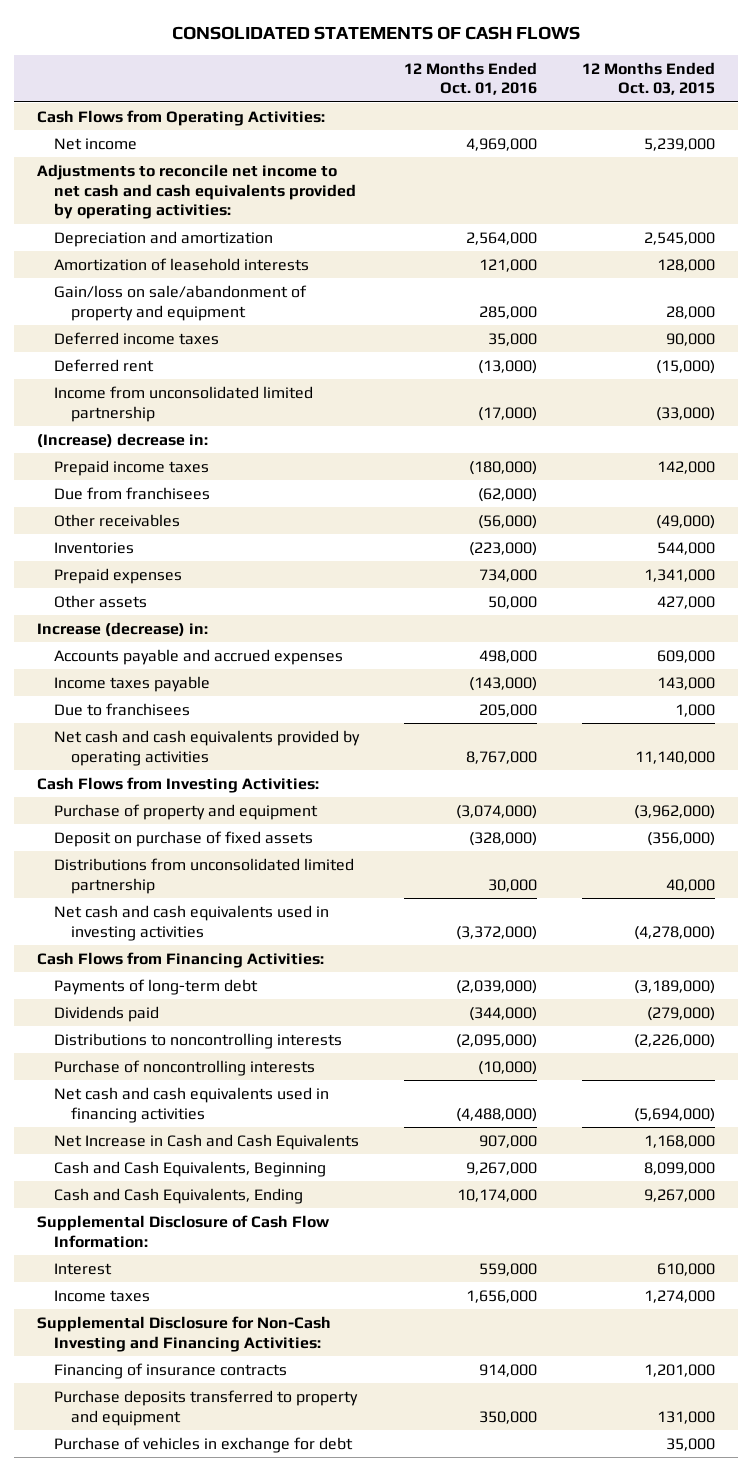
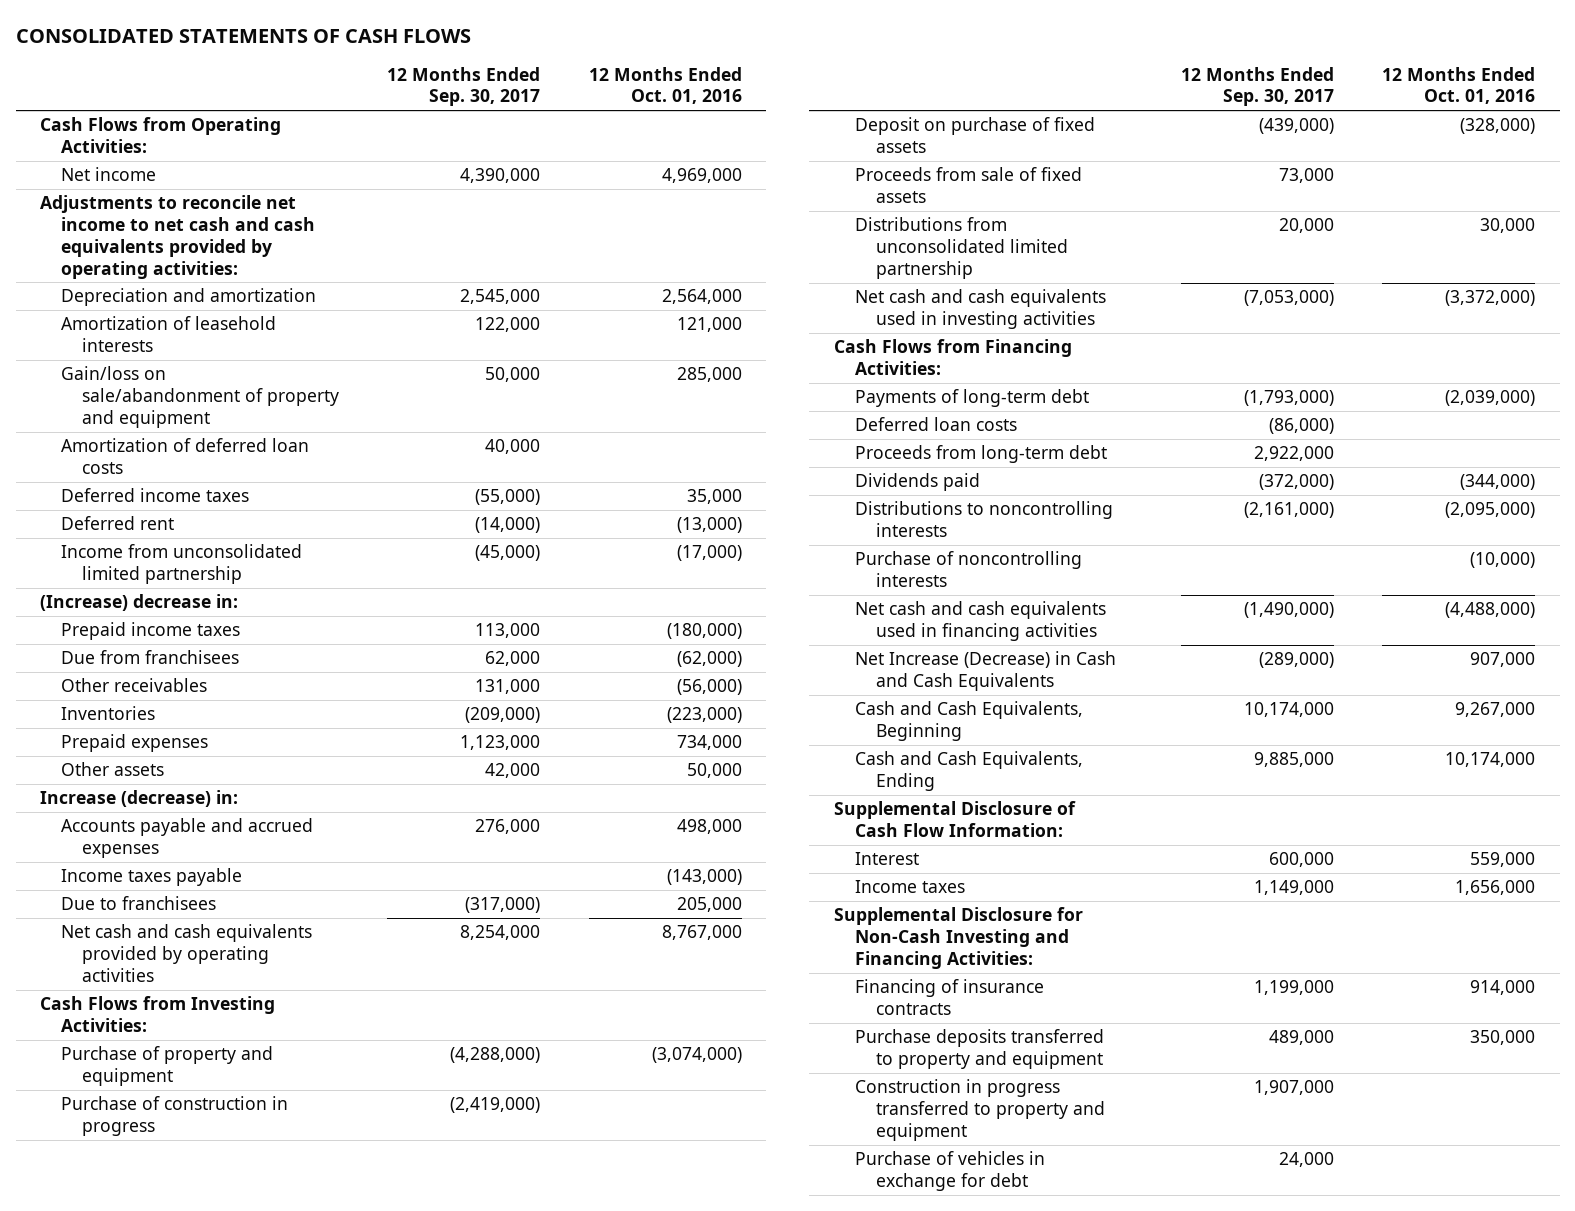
[582,61,716,96] 12 Months Ended Oct. 03, 2015 -> none
none -> [387,66,541,107] 12 Months Ended Sep. 30, 2017
none -> [61,438,310,475] Amortization of deferred loan costs
none -> [61,1096,289,1137] Purchase of construction in progress
none -> [854,167,1082,204] Proceeds from sale of fixed assets
none -> [854,417,1017,432] Deferred loan costs
none -> [854,445,1107,464] Proceeds from long-term debt
[53,1133,359,1150] Net Increase in Cash and Cash Equivalents -> [854,651,1116,692] Net Increase (Decrease) in Cash and Cash Equivalents
none -> [854,1079,1105,1141] Construction in progress transferred to property and equipment

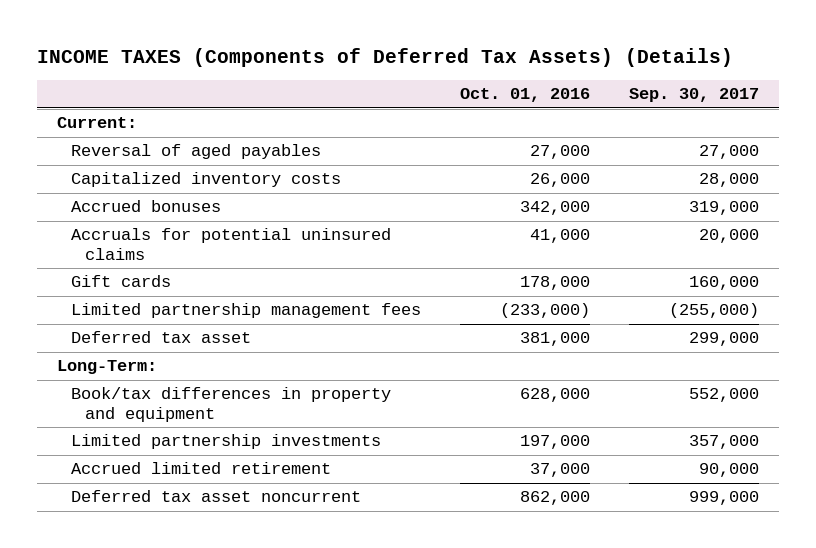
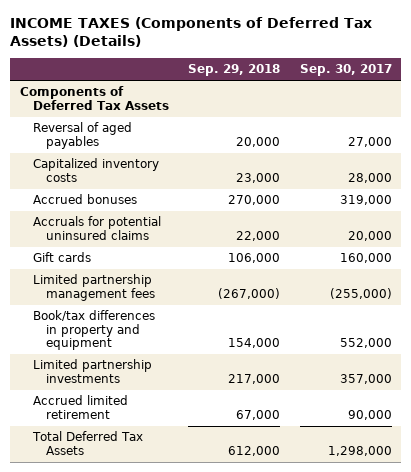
[460,88,591,103] Oct. 01, 2016 -> none
none -> [188,64,281,77] Sep. 29, 2018
[56,117,137,129] Current: -> none
none -> [19,86,169,110] Components of Deferred Tax Assets
[70,331,251,344] Deferred tax asset -> none
[56,360,157,375] Long-Term: -> none
[70,490,361,503] Deferred tax asset noncurrent -> [31,431,143,455] Total Deferred Tax Assets
[689,491,760,506] 999,000 -> [327,445,392,456] 1,298,000

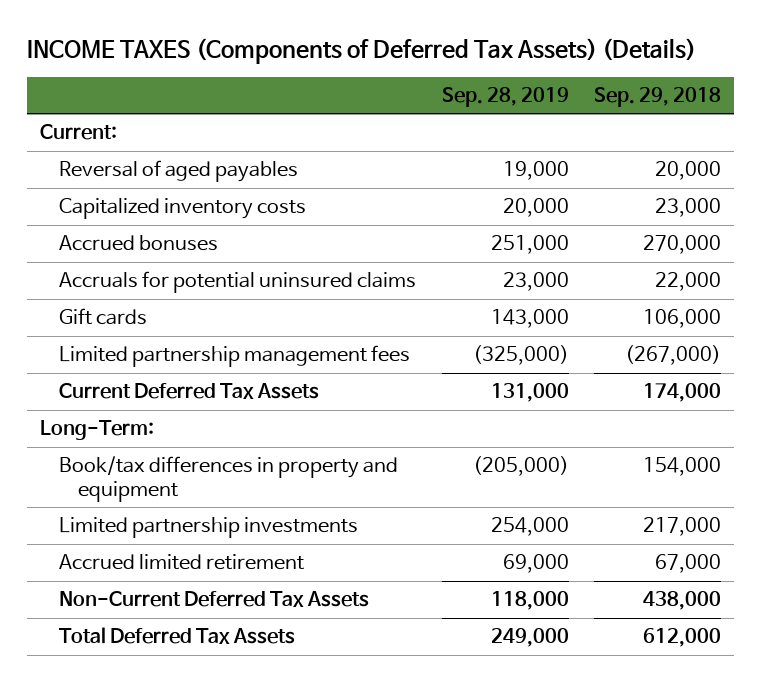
[299,64,392,77] Sep. 30, 2017 -> none
none -> [441,86,569,107] Sep. 28, 2019
[19,86,169,110] Components of Deferred Tax Assets -> none
none -> [39,124,117,141] Current:
none -> [58,383,319,400] Current Deferred Tax Assets
none -> [39,420,154,441] Long-Term:
none -> [58,591,369,608] Non-Current Deferred Tax Assets

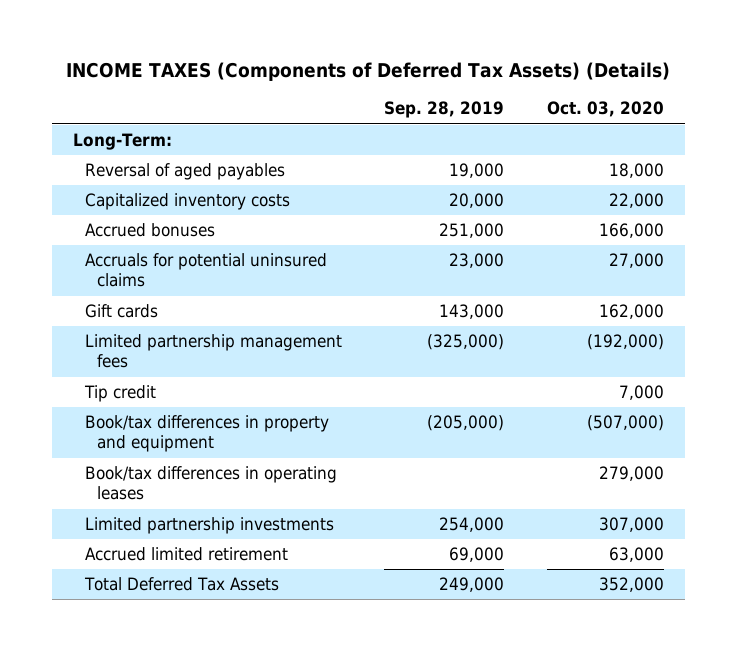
[594,86,722,107] Sep. 29, 2018 -> none
none -> [546,101,664,118] Oct. 03, 2020
[39,124,117,141] Current: -> none
[39,420,154,441] Long-Term: -> [72,133,172,151] Long-Term:
[58,383,319,400] Current Deferred Tax Assets -> none
none -> [83,385,156,403] Tip credit
none -> [84,466,337,501] Book/tax differences in operating leases
[58,591,369,608] Non-Current Deferred Tax Assets -> none

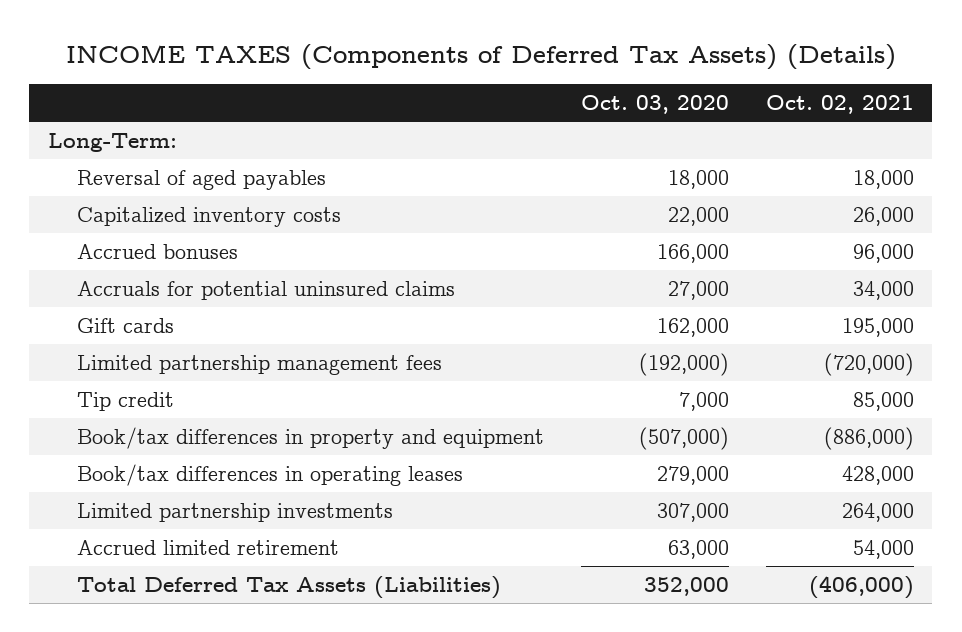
[384,101,505,119] Sep. 28, 2019 -> none
none -> [765,95,914,115] Oct. 02, 2021
[83,577,279,592] Total Deferred Tax Assets -> [76,576,501,600] Total Deferred Tax Assets (Liabilities)

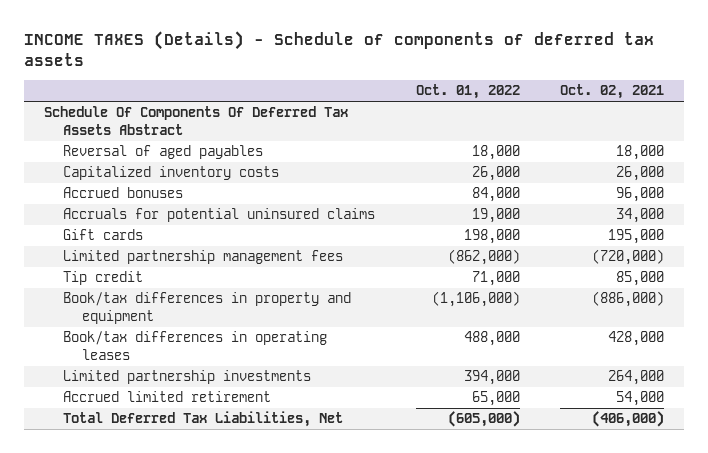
[65,43,896,70] INCOME TAXES (Components of Deferred Tax Assets) (Details) -> [24,31,655,67] INCOME TAXES (Details) - Schedule of components of deferred tax assets
[580,95,729,115] Oct. 03, 2020 -> none
none -> [415,84,520,100] Oct. 01, 2022
[47,133,177,153] Long-Term: -> none
none -> [44,106,349,136] Schedule Of Components Of Deferred Tax Assets Abstract
[76,576,501,600] Total Deferred Tax Assets (Liabilities) -> [63,411,344,428] Total Deferred Tax Liabilities, Net

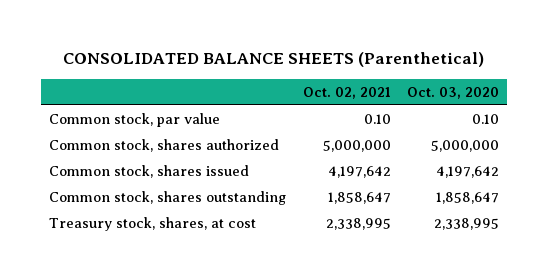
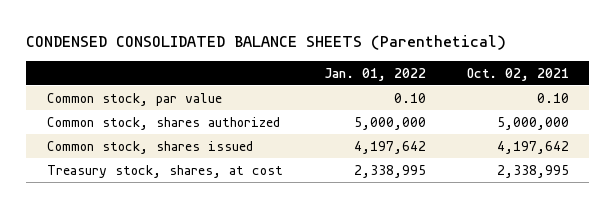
[63,51,485,67] CONSOLIDATED BALANCE SHEETS (Parenthetical) -> [26,35,507,51] CONDENSED CONSOLIDATED BALANCE SHEETS (Parenthetical)
[406,86,499,99] Oct. 03, 2020 -> none
none -> [323,67,426,81] Jan. 01, 2022
[49,191,287,206] Common stock, shares outstanding -> none

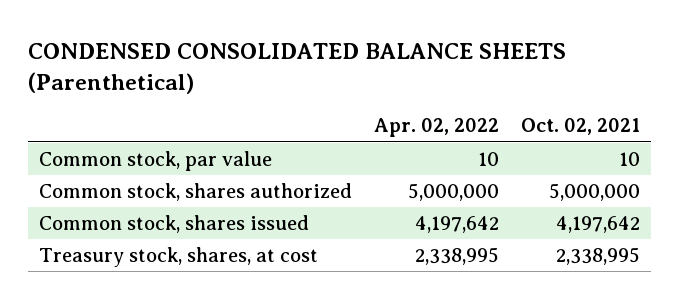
[323,67,426,81] Jan. 01, 2022 -> none
none -> [373,118,499,138] Apr. 02, 2022
[536,92,569,103] 0.10 -> [618,151,640,166] 10

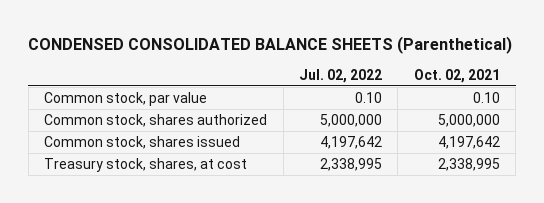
[373,118,499,138] Apr. 02, 2022 -> none
none -> [299,68,383,83] Jul. 02, 2022
[618,151,640,166] 10 -> [472,92,500,104] 0.10

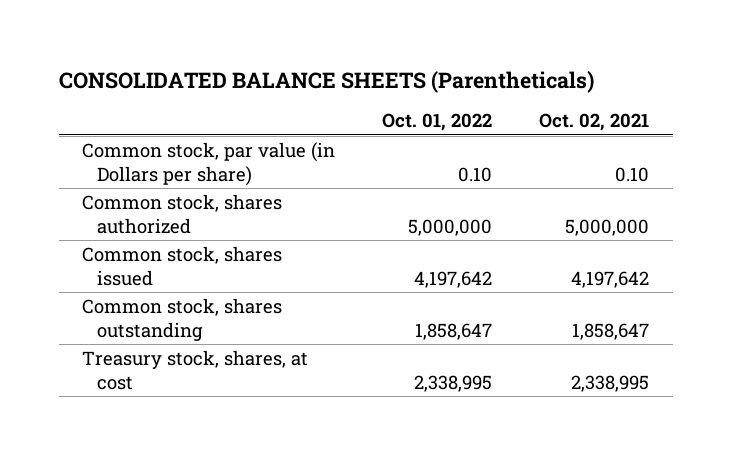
[28,35,513,54] CONDENSED CONSOLIDATED BALANCE SHEETS (Parenthetical) -> [58,70,594,93] CONSOLIDATED BALANCE SHEETS (Parentheticals)
[299,68,383,83] Jul. 02, 2022 -> none
none -> [382,113,493,132] Oct. 01, 2022
[44,92,208,107] Common stock, par value -> [82,141,336,186] Common stock, par value (in Dollars per share)
none -> [82,297,283,341] Common stock, shares outstanding

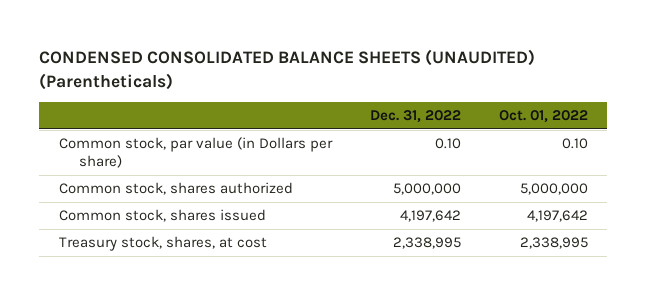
[58,70,594,93] CONSOLIDATED BALANCE SHEETS (Parentheticals) -> [39,49,536,90] CONDENSED CONSOLIDATED BALANCE SHEETS (UNAUDITED) (Parentheticals)
[539,113,650,132] Oct. 02, 2021 -> none
none -> [369,109,461,123] Dec. 31, 2022
[82,297,283,341] Common stock, shares outstanding -> none

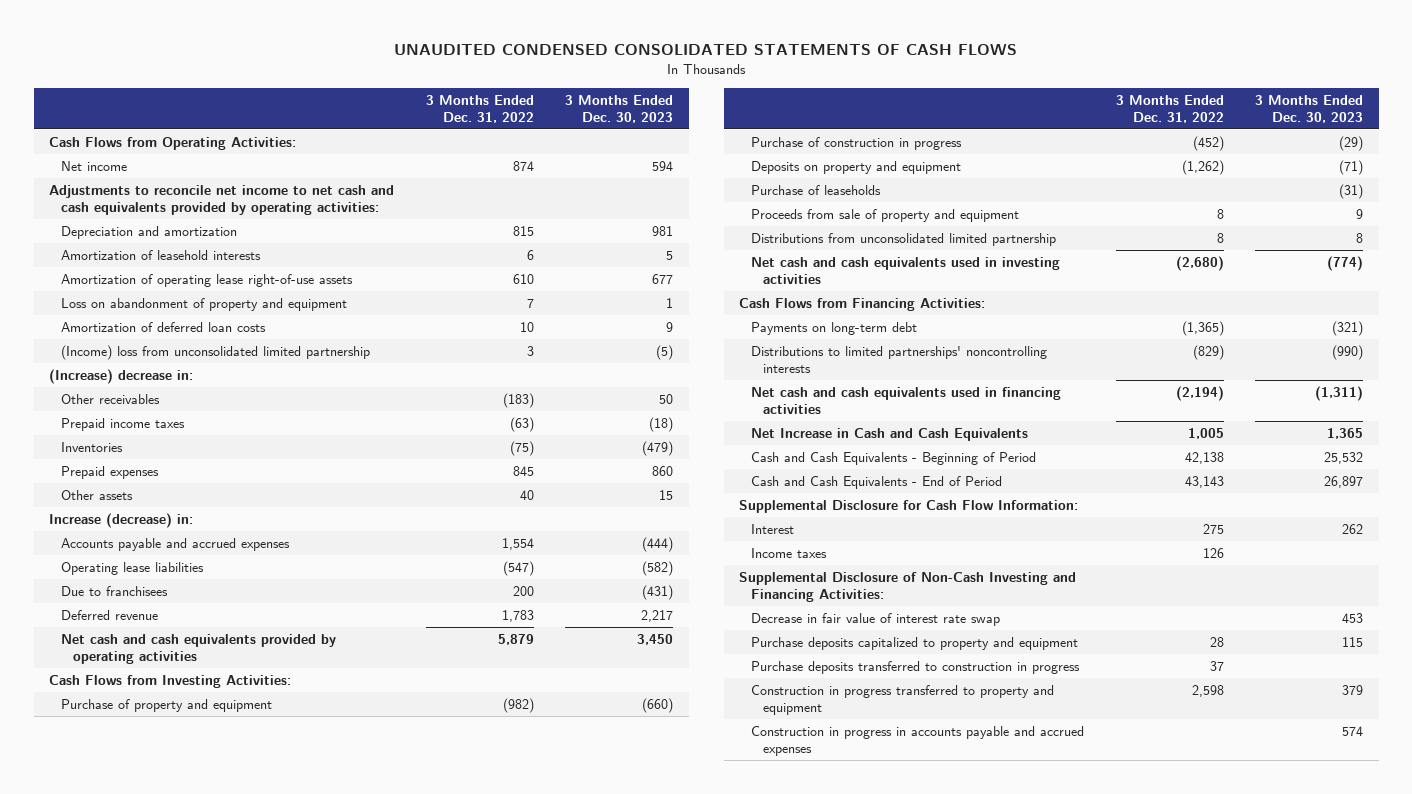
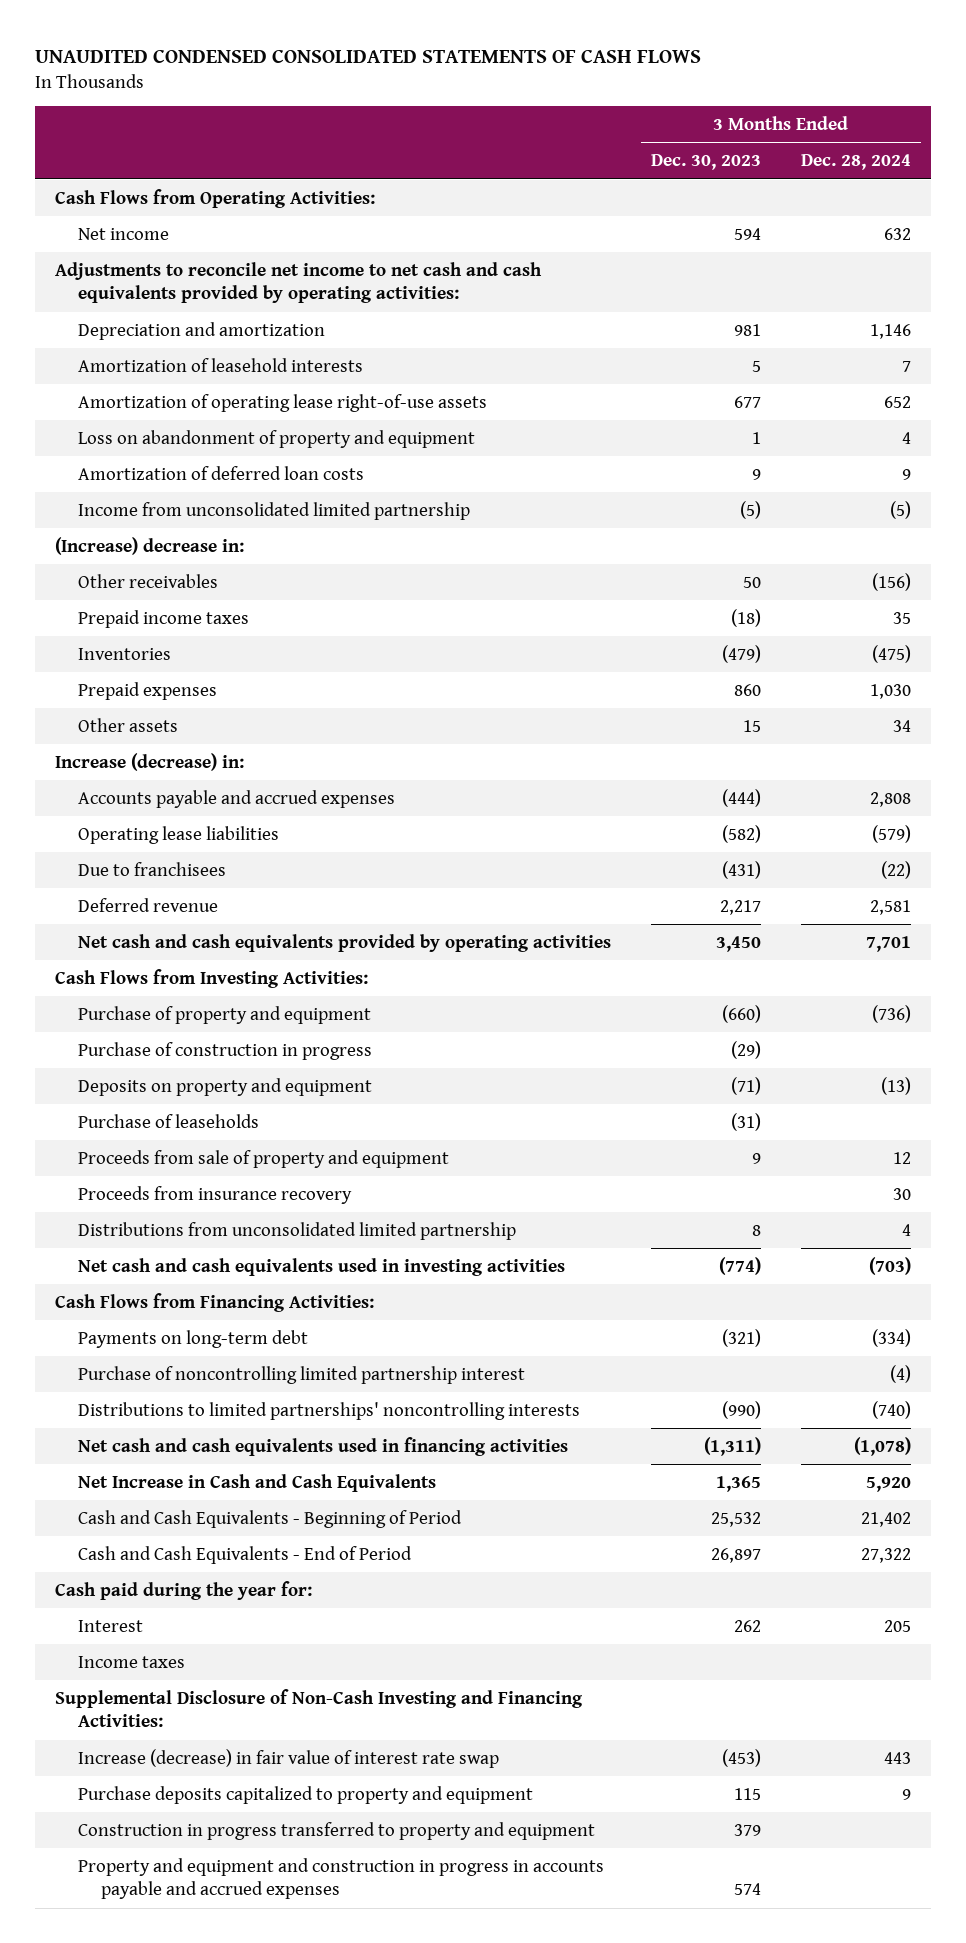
[425,94,534,123] 3 Months Ended Dec. 31, 2022 -> none
none -> [800,154,911,171] Dec. 28, 2024
[61,344,371,360] (Income) loss from unconsolidated limited partnership -> [77,501,470,520] Income from unconsolidated limited partnership
none -> [77,1185,352,1204] Proceeds from insurance recovery
none -> [77,1365,525,1384] Purchase of noncontrolling limited partnership interest
[739,499,1079,513] Supplemental Disclosure for Cash Flow Information: -> [54,1580,312,1600] Cash paid during the year for:
[751,612,1001,626] Decrease in fair value of interest rate swap -> [77,1748,499,1768] Increase (decrease) in fair value of interest rate swap
[1342,612,1364,623] 453 -> [721,1748,761,1767] (453)
[751,660,1081,674] Purchase deposits transferred to construction in progress -> none
[751,725,1085,756] Construction in progress in accounts payable and accrued expenses -> [77,1857,604,1900] Property and equipment and construction in progress in accounts payable and accrued expenses

